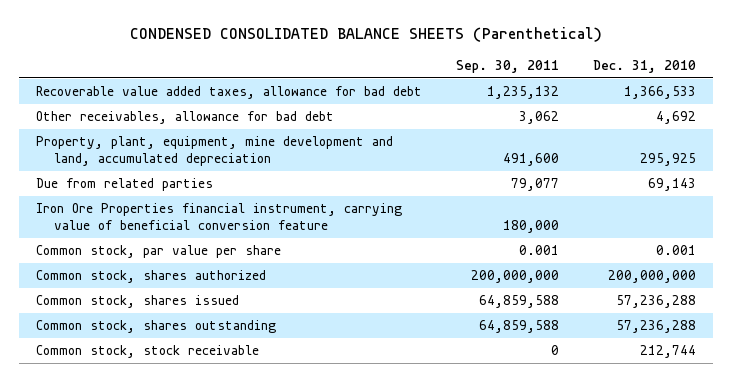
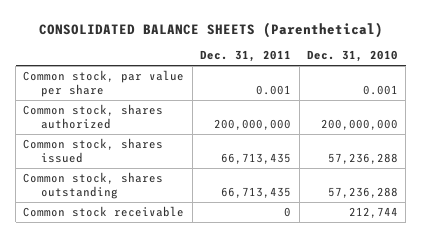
[129,27,602,43] CONDENSED CONSOLIDATED BALANCE SHEETS (Parenthetical) -> [38,21,383,38] CONSOLIDATED BALANCE SHEETS (Parenthetical)
[455,59,559,73] Sep. 30, 2011 -> none
none -> [200,50,292,63] Dec. 31, 2011
[35,86,422,100] Recoverable value added taxes, allowance for bad debt -> none
[35,111,334,125] Other receivables, allowance for bad debt -> none
[35,136,393,166] Property, plant, equipment, mine development and land, accumulated depreciation -> none
[35,178,213,192] Due from related parties -> none
[35,203,402,230] Iron Ore Properties financial instrument, carrying value of beneficial conversion feature -> none
[35,345,259,359] Common stock, stock receivable -> [23,206,185,218] Common stock receivable

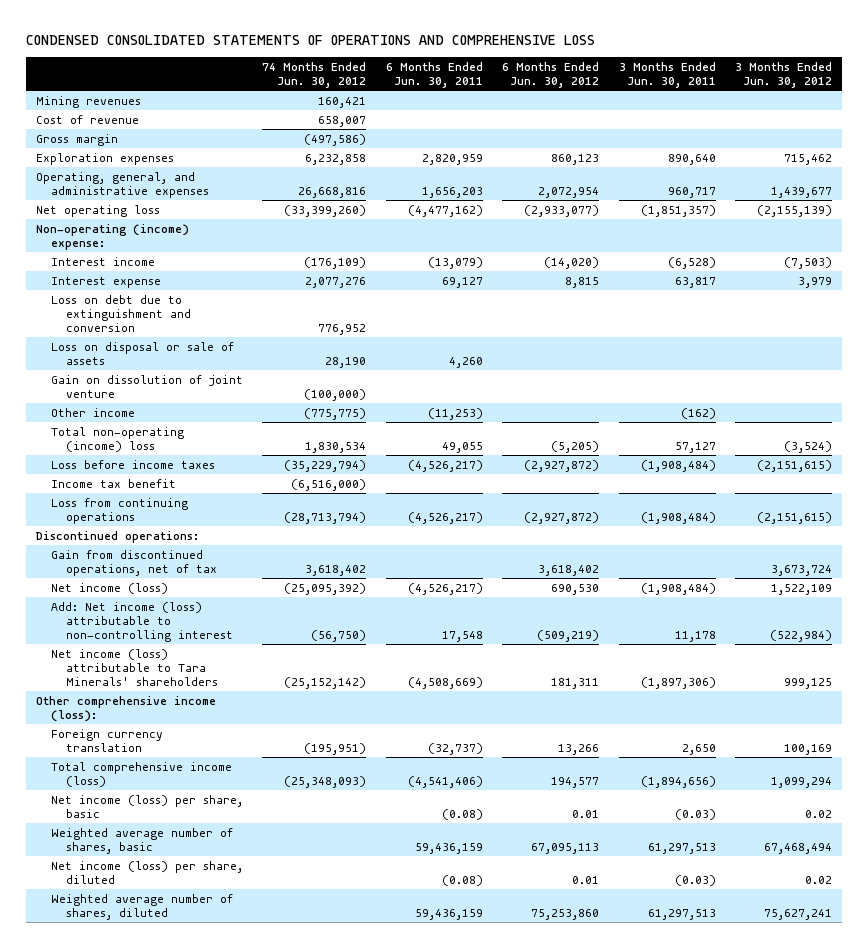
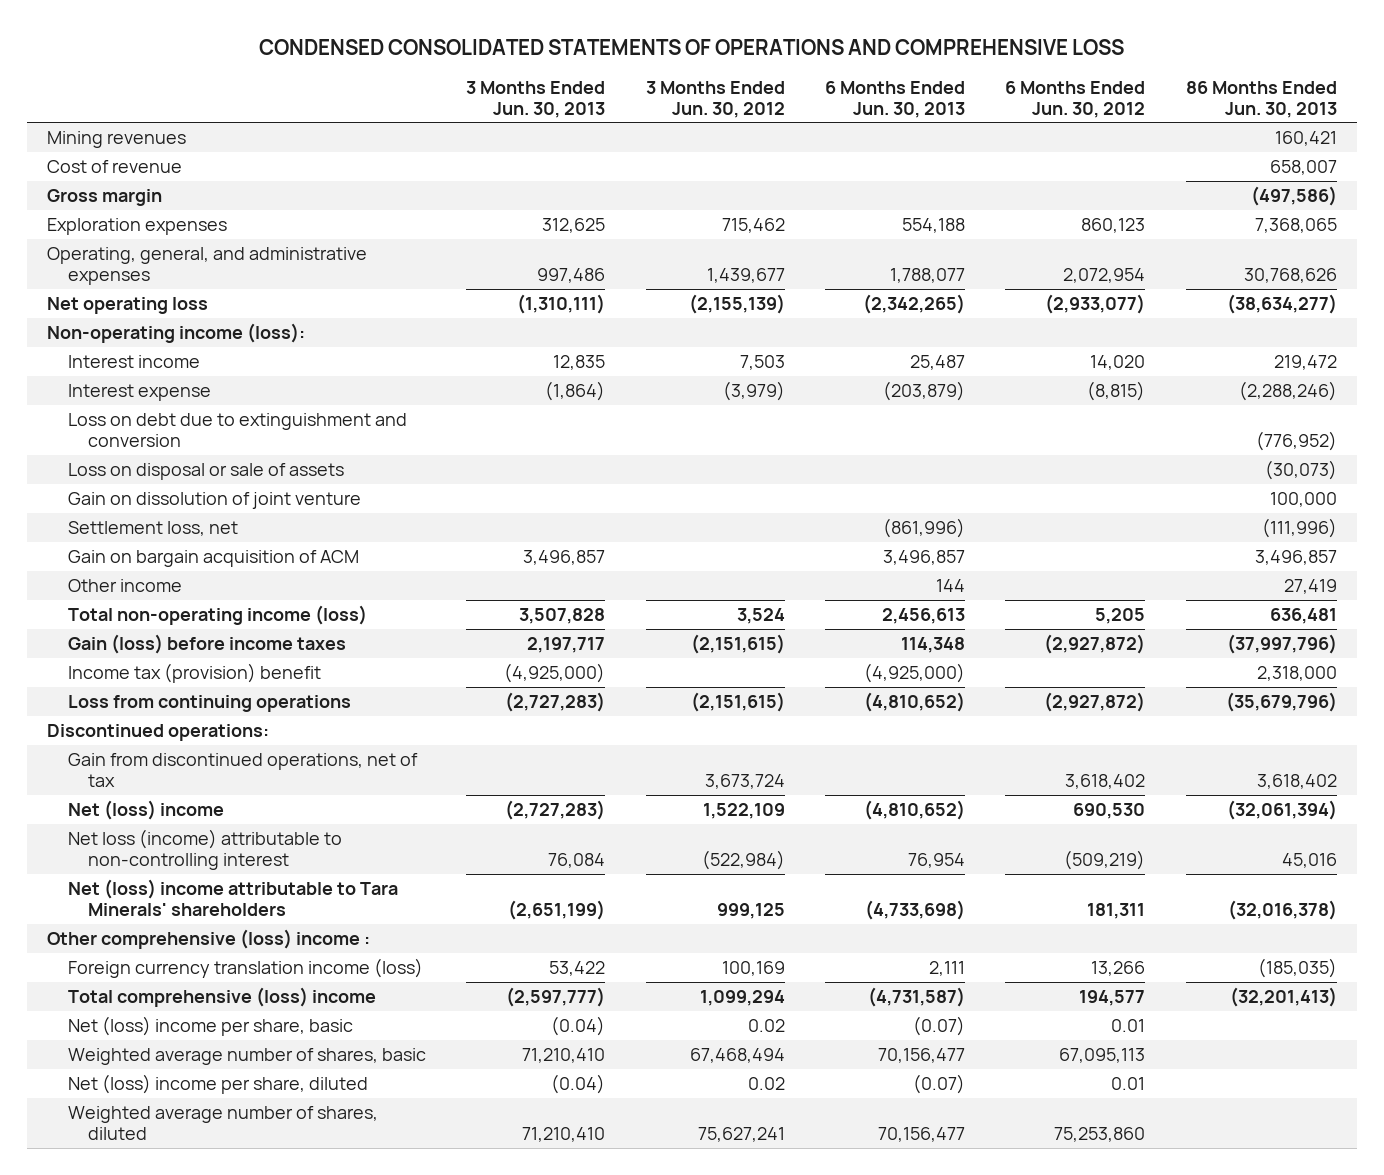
[262,61,367,88] 74 Months Ended Jun. 30, 2012 -> none
[385,61,483,88] 6 Months Ended Jun. 30, 2011 -> none
[618,61,716,88] 3 Months Ended Jun. 30, 2011 -> none
none -> [466,80,606,118] 3 Months Ended Jun. 30, 2013
none -> [824,80,965,118] 6 Months Ended Jun. 30, 2013
none -> [1185,80,1337,118] 86 Months Ended Jun. 30, 2013
[36,223,190,250] Non-operating (income) expense: -> [47,322,306,343] Non-operating income (loss):
[544,256,600,269] (14,020) -> [1090,354,1146,370] 14,020
[784,256,833,269] (7,503) -> [739,354,785,370] 7,503
[565,276,600,288] 8,815 -> [1087,380,1146,401] (8,815)
[798,276,833,288] 3,979 -> [722,380,785,401] (3,979)
none -> [67,520,238,536] Settlement loss, net
none -> [67,549,359,567] Gain on bargain acquisition of ACM
[50,426,184,452] Total non-operating (income) loss -> [67,604,367,625] Total non-operating income (loss)
[551,440,600,453] (5,205) -> [1095,607,1146,624] 5,205
[784,440,833,453] (3,524) -> [736,607,785,624] 3,524
[50,459,215,469] Loss before income taxes -> [67,633,346,654] Gain (loss) before income taxes
[50,478,176,488] Income tax benefit -> [67,662,321,683] Income tax (provision) benefit
[50,582,168,594] Net income (loss) -> [67,799,224,820] Net (loss) income
[50,601,233,642] Add: Net income (loss) attributable to non-controlling interest -> [67,828,342,870] Net loss (income) attributable to non-controlling interest
[50,648,218,686] Net income (loss) attributable to Tara Minerals' shareholders -> [67,878,398,916] Net (loss) income attributable to Tara Minerals' shareholders
[36,695,217,722] Other comprehensive income (loss): -> [47,928,371,949] Other comprehensive (loss) income :
[50,728,163,752] Foreign currency translation -> [67,957,423,978] Foreign currency translation income (loss)
[50,761,232,787] Total comprehensive income (loss) -> [67,986,376,1007] Total comprehensive (loss) income
[50,794,243,818] Net income (loss) per share, basic -> [67,1015,353,1036] Net (loss) income per share, basic
[50,860,243,884] Net income (loss) per share, diluted -> [67,1073,368,1094] Net (loss) income per share, diluted

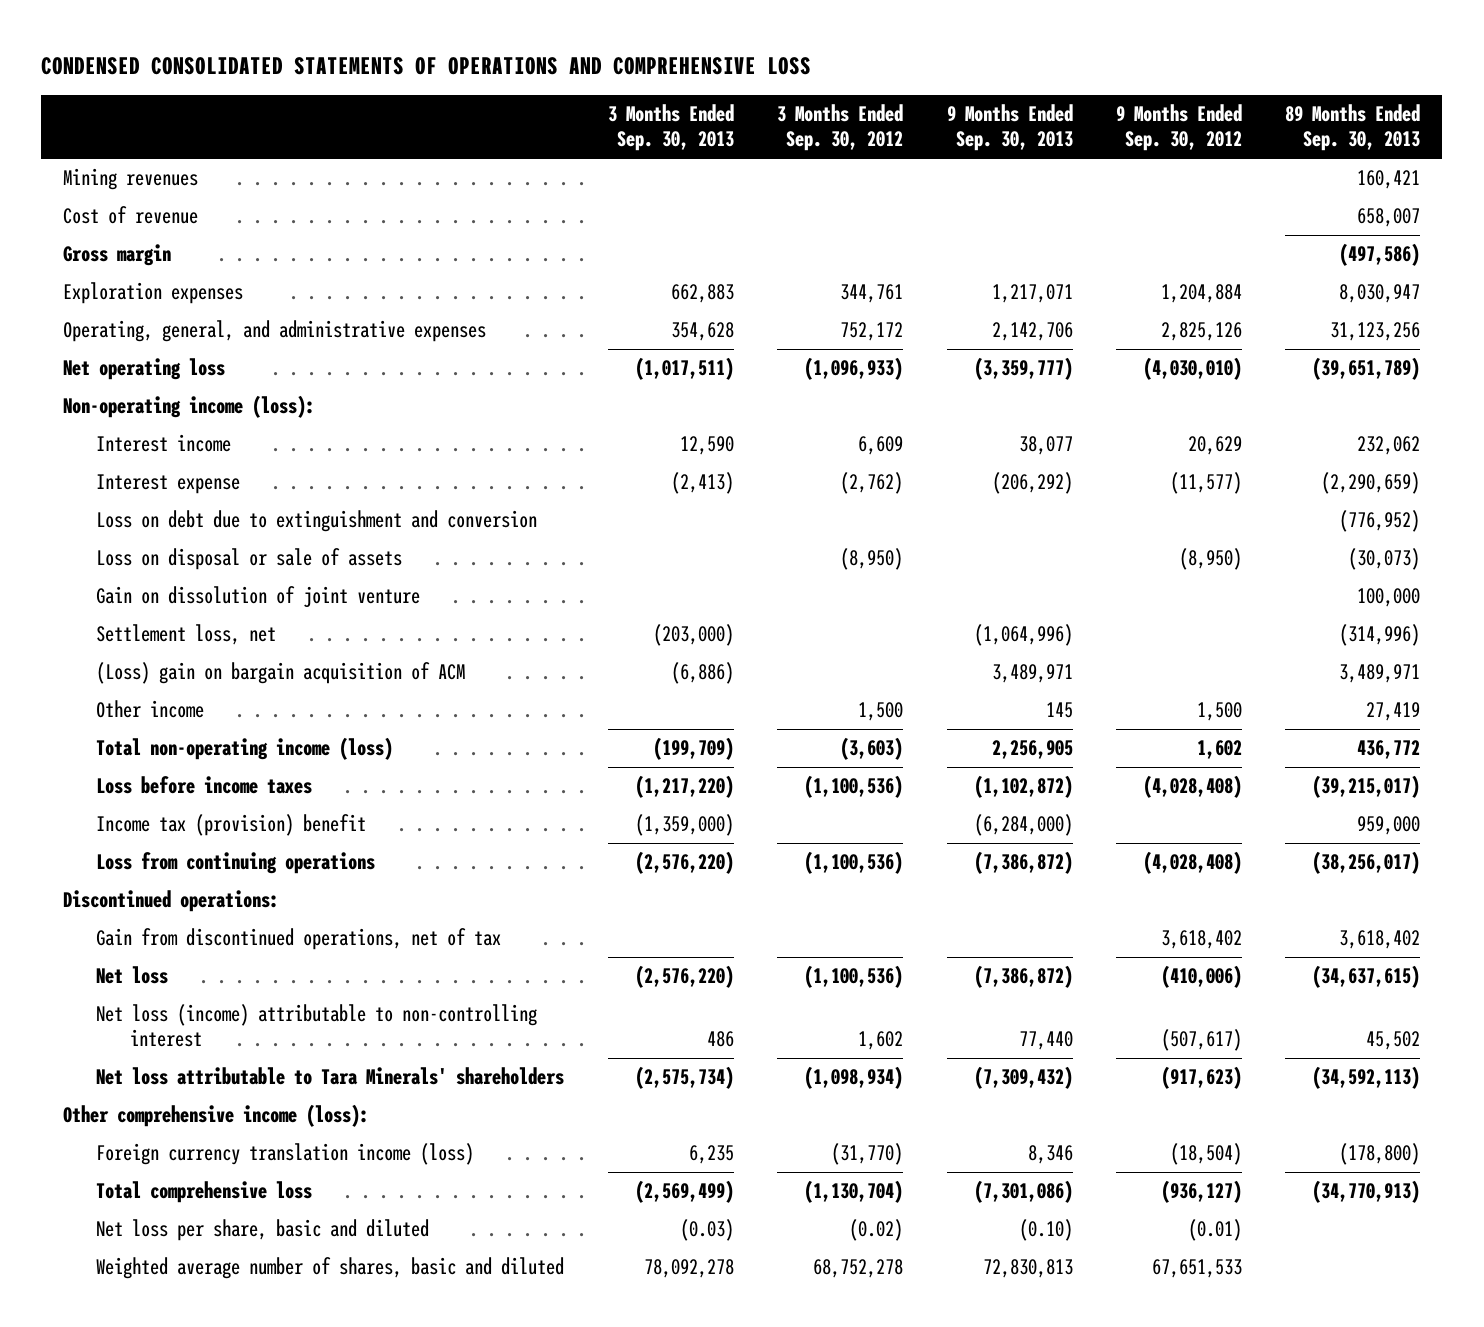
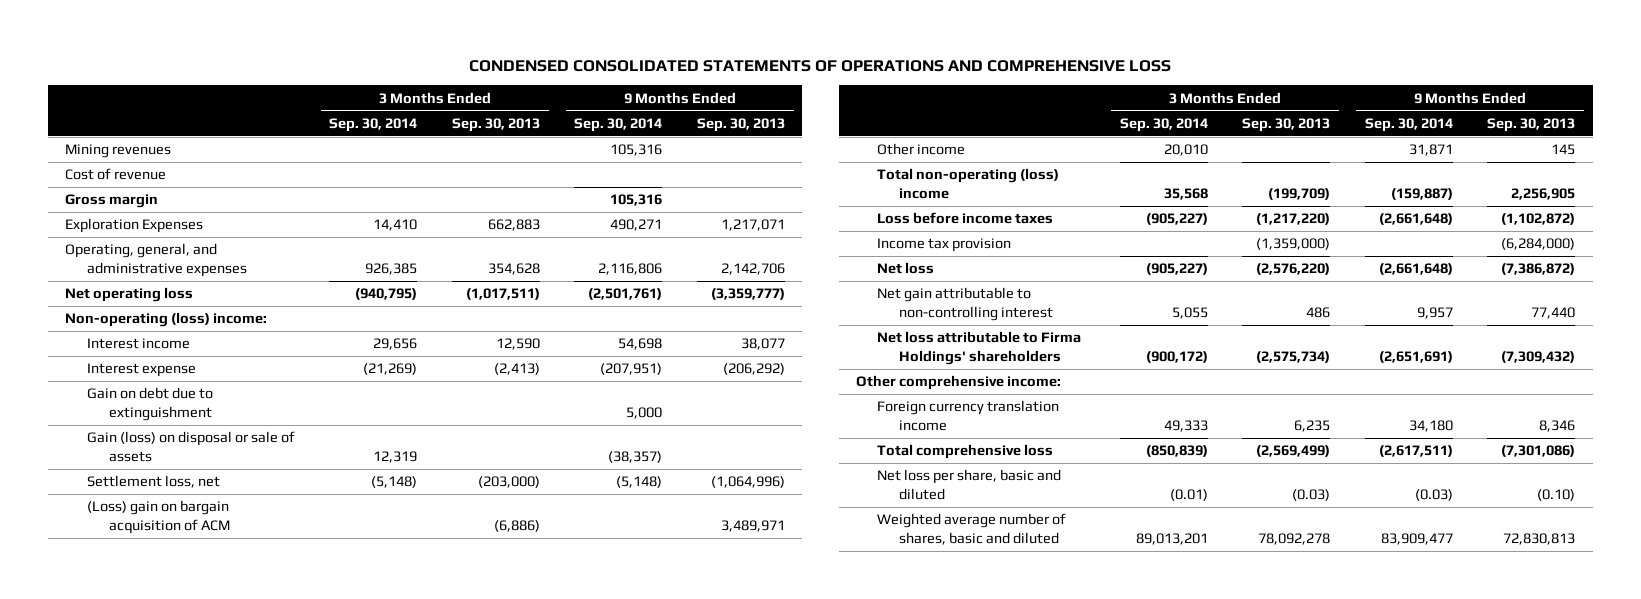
[777,104,904,152] 3 Months Ended Sep. 30, 2012 -> none
[1116,104,1243,152] 9 Months Ended Sep. 30, 2012 -> none
[1285,104,1421,152] 89 Months Ended Sep. 30, 2013 -> none
none -> [329,117,418,132] Sep. 30, 2014
none -> [574,117,663,132] Sep. 30, 2014
[63,282,244,305] Exploration expenses -> [65,218,204,234] Exploration Expenses
[63,395,316,419] Non-operating income (loss): -> [65,312,268,328] Non-operating (loss) income:
[96,586,421,609] Gain on dissolution of joint venture -> none
[96,510,538,533] Loss on debt due to extinguishment and conversion -> [86,387,213,422] Gain on debt due to extinguishment
[96,548,403,571] Loss on disposal or sale of assets -> [86,431,295,463] Gain (loss) on disposal or sale of assets
[96,737,394,761] Total non-operating income (loss) -> [877,168,1060,200] Total non-operating (loss) income
[96,852,376,875] Loss from continuing operations -> none
[63,890,280,913] Discontinued operations: -> none
[96,928,502,951] Gain from discontinued operations, net of tax -> none
[96,814,367,837] Income tax (provision) benefit -> [877,238,1012,253] Income tax provision
[96,1004,538,1048] Net loss (income) attributable to non-controlling interest -> [877,287,1054,322] Net gain attributable to non-controlling interest
[96,1067,565,1086] Net loss attributable to Tara Minerals' shareholders -> [877,331,1082,366] Net loss attributable to Firma Holdings' shareholders
[63,1104,370,1128] Other comprehensive income (loss): -> [855,375,1061,391] Other comprehensive income:
[96,1143,475,1166] Foreign currency translation income (loss) -> [877,400,1060,432] Foreign currency translation income

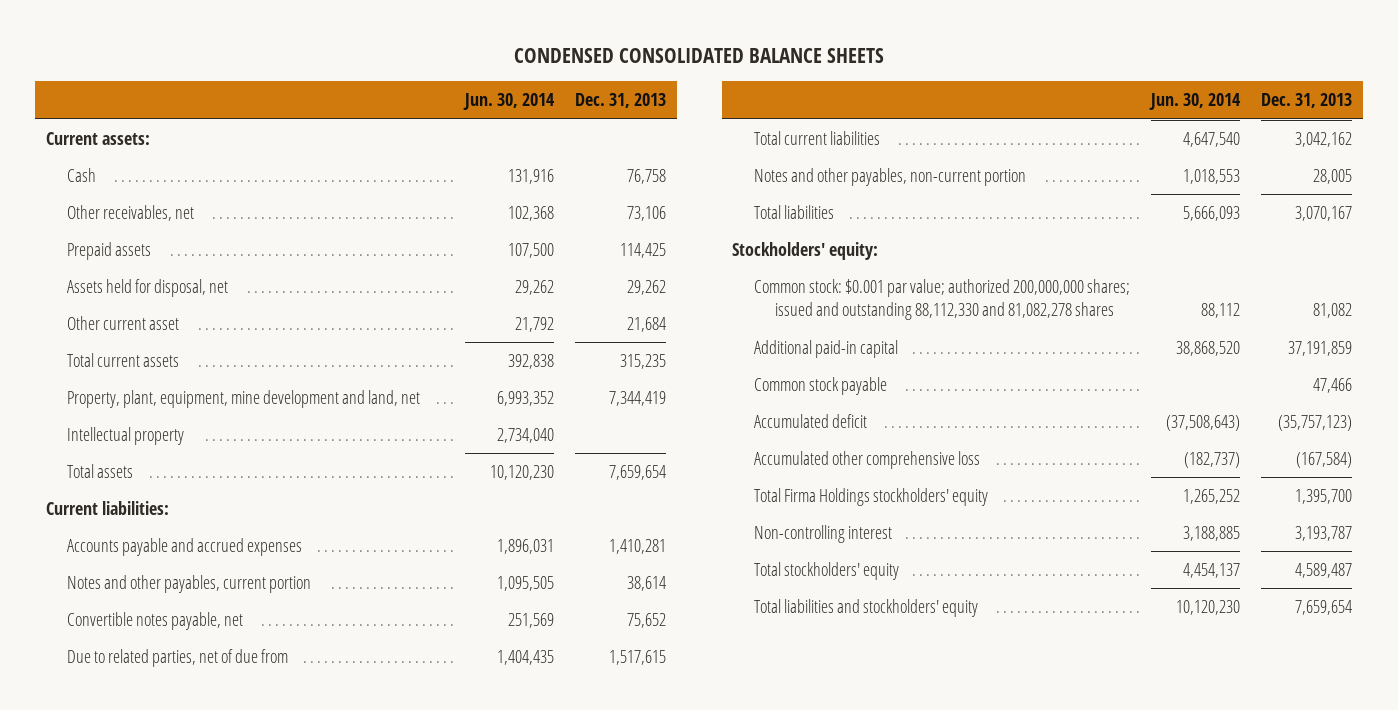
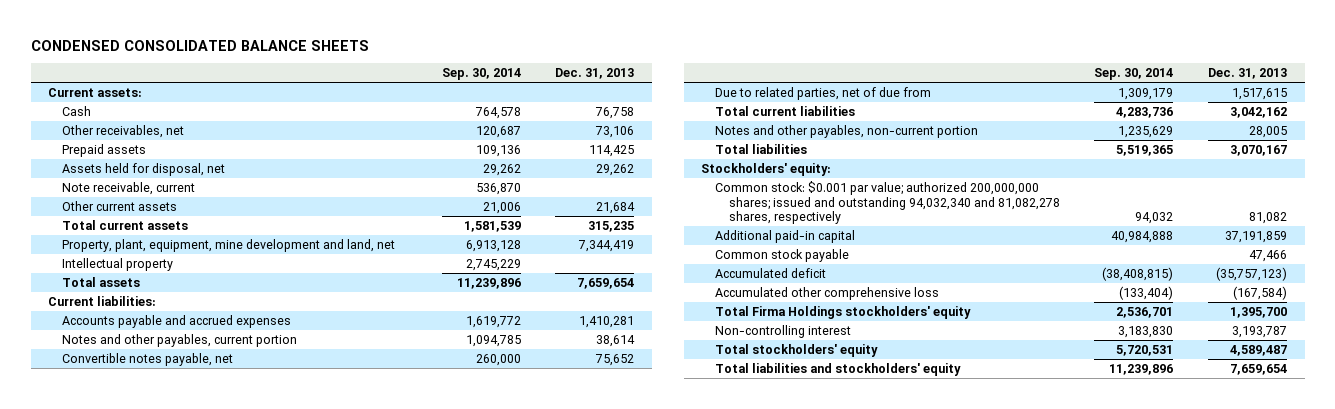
[462,93,555,111] Jun. 30, 2014 -> none
none -> [441,68,521,81] Sep. 30, 2014
none -> [62,181,196,195] Note receivable, current
[67,316,180,331] Other current asset -> [62,200,178,211] Other current assets
[753,279,1130,321] Common stock: $0.001 par value; authorized 200,000,000 shares; issued and outstanding 88,112,330 and 81,082,278 shares -> [714,180,1060,225] Common stock: $0.001 par value; authorized 200,000,000 shares; issued and outstanding 94,032,340 and 81,082,278 shares, respectively

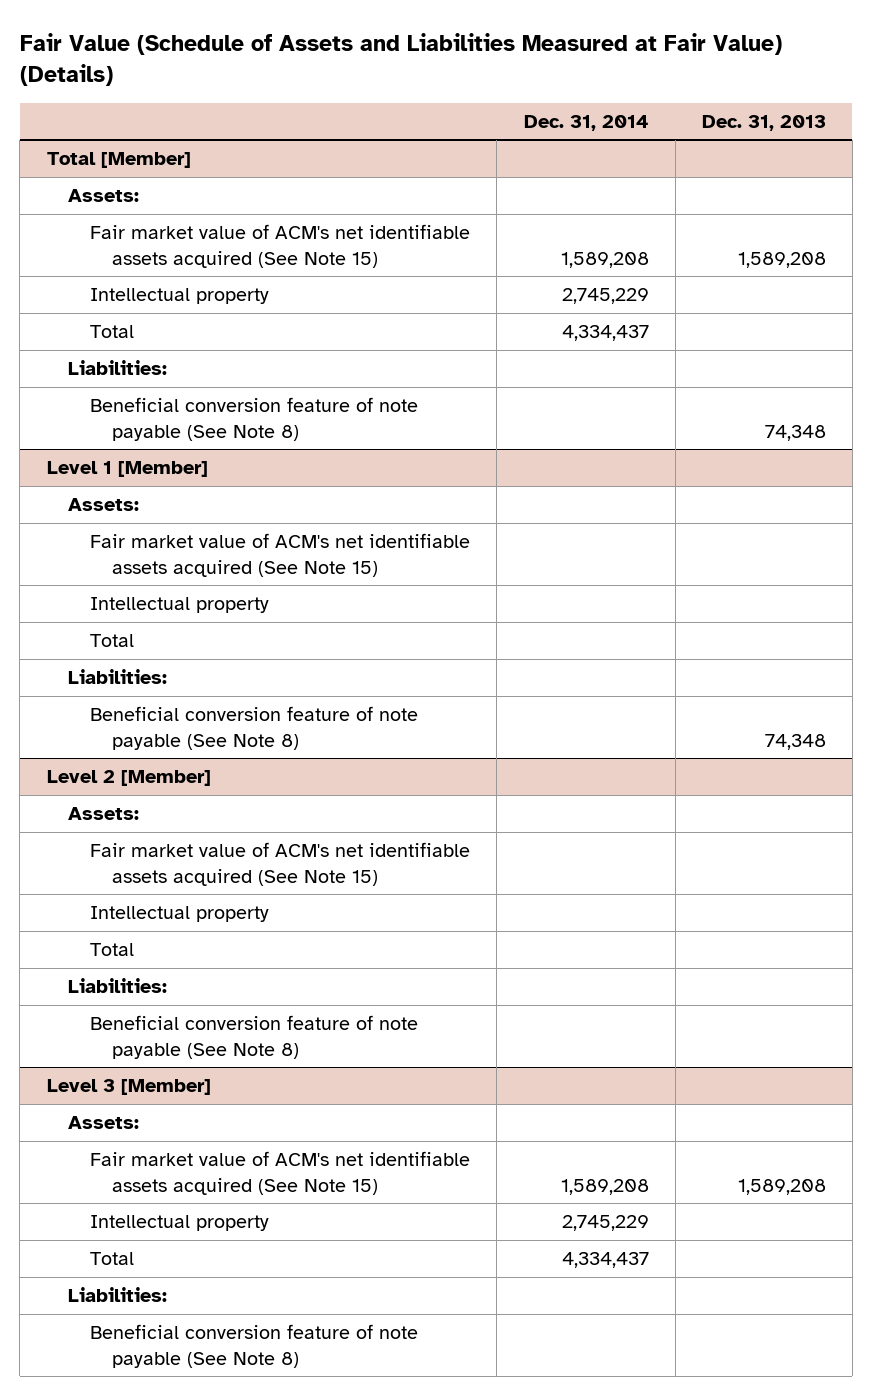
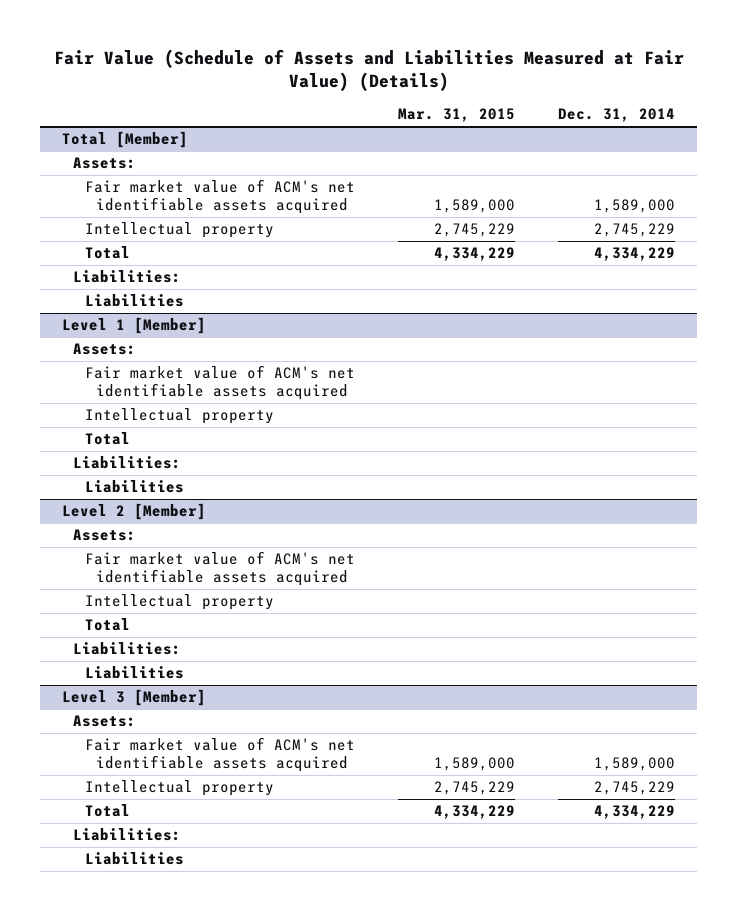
[701,114,826,131] Dec. 31, 2013 -> none
none -> [397,108,515,123] Mar. 31, 2015
[90,224,471,268] Fair market value of ACM's net identifiable assets acquired (See Note 15) -> [84,179,355,215] Fair market value of ACM's net identifiable assets acquired
[560,251,649,268] 1,589,208 -> [594,199,676,214] 1,589,000
[561,325,649,342] 4,334,437 -> [594,247,676,262] 4,334,229
[90,397,419,441] Beneficial conversion feature of note payable (See Note 8) -> none
none -> [84,294,184,308] Liabilities
[90,533,471,577] Fair market value of ACM's net identifiable assets acquired (See Note 15) -> [84,365,355,401] Fair market value of ACM's net identifiable assets acquired
[90,706,419,750] Beneficial conversion feature of note payable (See Note 8) -> none
none -> [84,480,184,494] Liabilities
[90,842,471,886] Fair market value of ACM's net identifiable assets acquired (See Note 15) -> [84,551,355,587] Fair market value of ACM's net identifiable assets acquired
[90,1015,419,1059] Beneficial conversion feature of note payable (See Note 8) -> none
none -> [84,666,184,680] Liabilities
[90,1151,471,1195] Fair market value of ACM's net identifiable assets acquired (See Note 15) -> [84,737,355,773] Fair market value of ACM's net identifiable assets acquired
[560,1178,649,1195] 1,589,208 -> [594,757,676,772] 1,589,000
[561,1252,649,1269] 4,334,437 -> [594,805,676,820] 4,334,229
[90,1324,419,1368] Beneficial conversion feature of note payable (See Note 8) -> none
none -> [84,852,184,866] Liabilities

